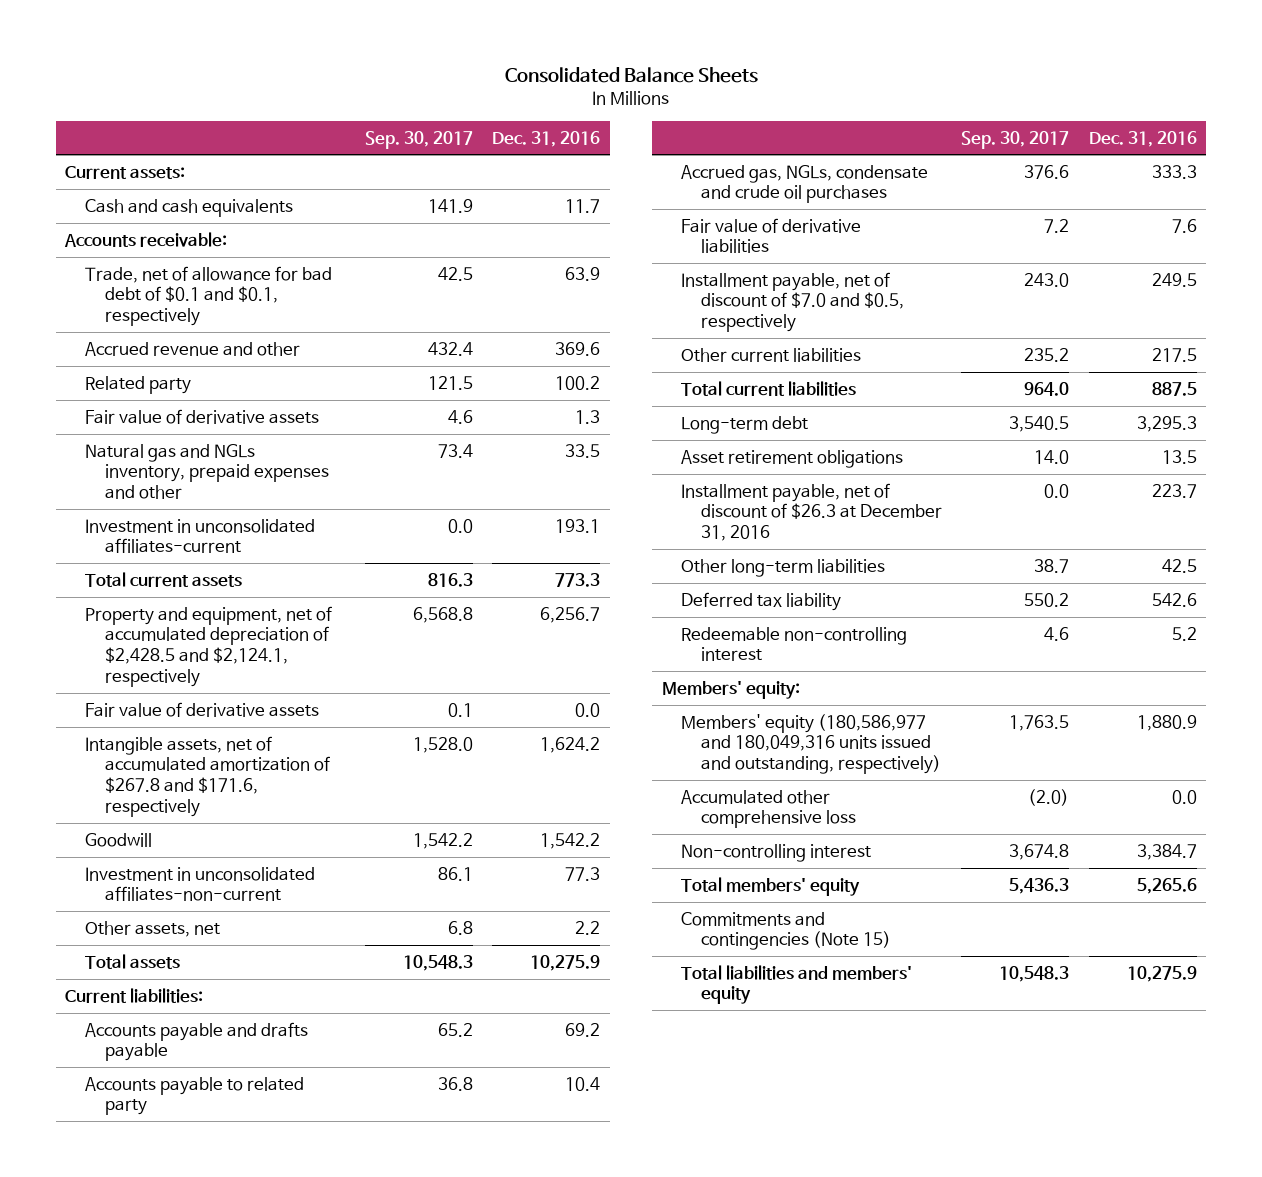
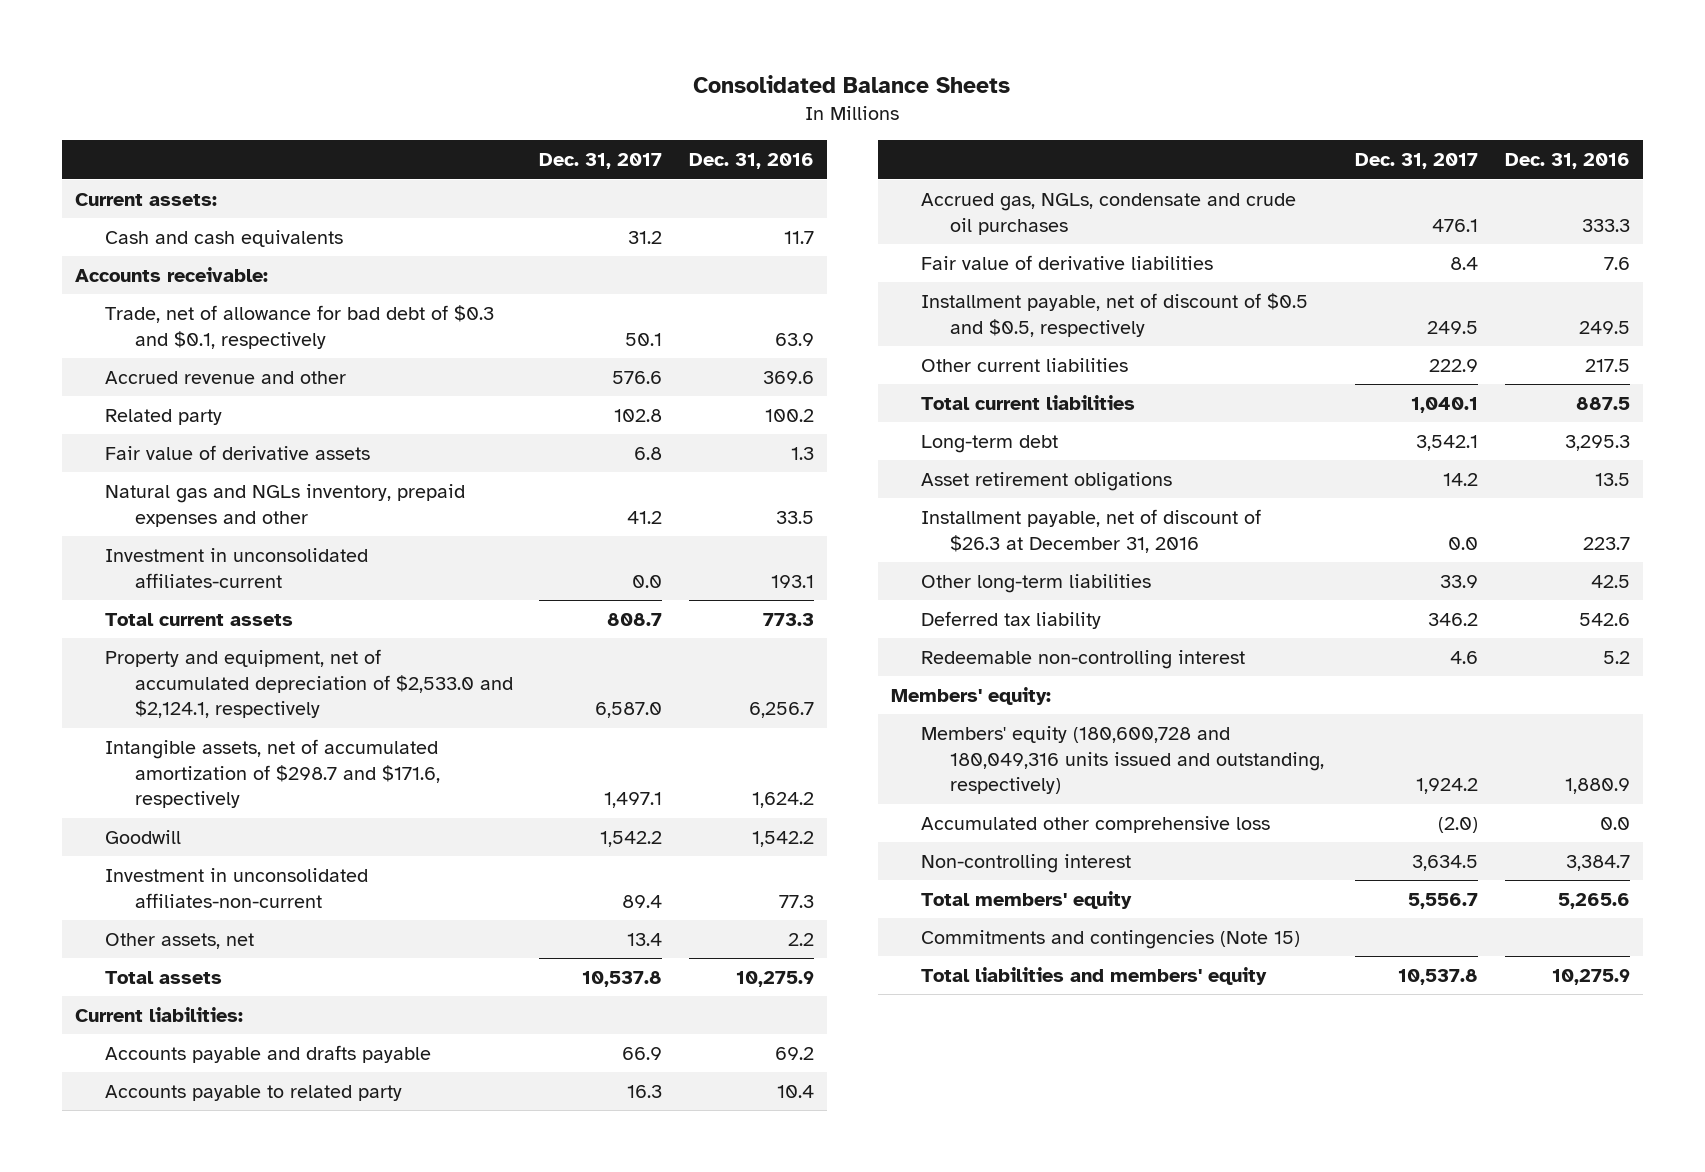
[365,130,474,149] Sep. 30, 2017 -> none
none -> [539,153,663,170] Dec. 31, 2017
[85,265,333,327] Trade, net of allowance for bad debt of $0.1 and $0.1, respectively -> [104,304,494,349] Trade, net of allowance for bad debt of $0.3 and $0.1, respectively
[85,701,320,717] Fair value of derivative assets -> none
[85,605,333,687] Property and equipment, net of accumulated depreciation of $2,428.5 and $2,124.1, respectively -> [104,648,513,719] Property and equipment, net of accumulated depreciation of $2,533.0 and $2,124.1, respectively
[85,735,330,817] Intangible assets, net of accumulated amortization of $267.8 and $171.6, respectively -> [104,738,440,809] Intangible assets, net of accumulated amortization of $298.7 and $171.6, respectively
[681,271,905,333] Installment payable, net of discount of $7.0 and $0.5, respectively -> [920,292,1308,337] Installment payable, net of discount of $0.5 and $0.5, respectively
[681,713,942,775] Members' equity (180,586,977 and 180,049,316 units issued and outstanding, respectively) -> [920,725,1325,795] Members' equity (180,600,728 and 180,049,316 units issued and outstanding, respectively)

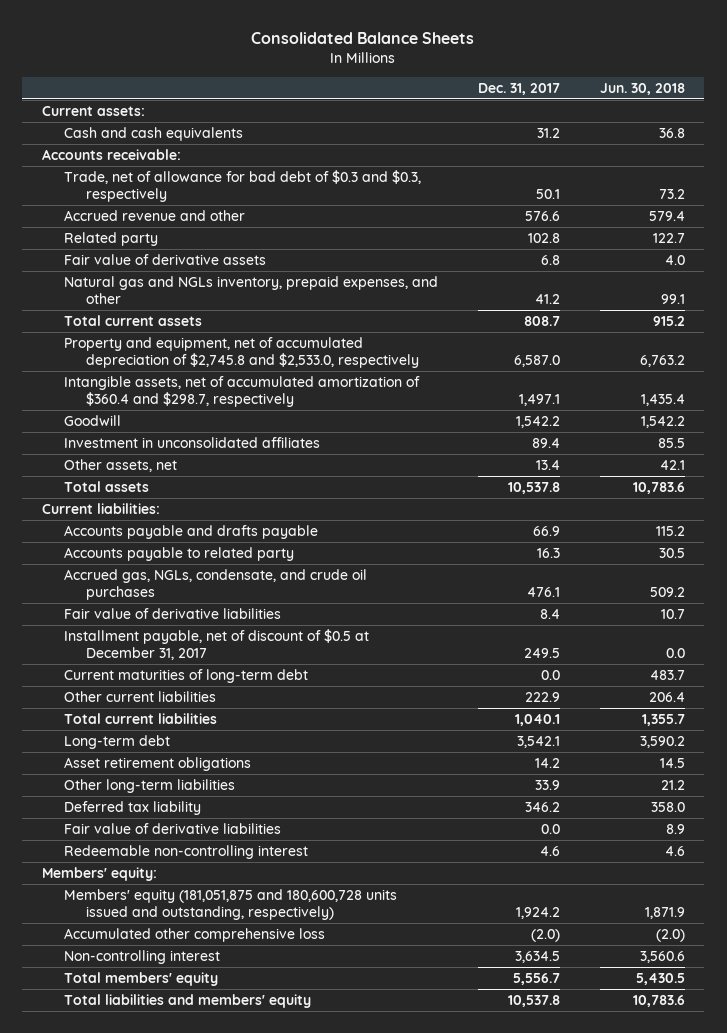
[688,153,814,170] Dec. 31, 2016 -> none
none -> [599,82,685,95] Jun. 30, 2018
[104,304,494,349] Trade, net of allowance for bad debt of $0.3 and $0.1, respectively -> [64,169,422,202] Trade, net of allowance for bad debt of $0.3 and $0.3, respectively
[104,547,368,588] Investment in unconsolidated affiliates-current -> none
[104,483,465,527] Natural gas and NGLs inventory, prepaid expenses and other -> [64,275,439,304] Natural gas and NGLs inventory, prepaid expenses, and other
[104,648,513,719] Property and equipment, net of accumulated depreciation of $2,533.0 and $2,124.1, respectively -> [64,336,419,368] Property and equipment, net of accumulated depreciation of $2,745.8 and $2,533.0, respectively
[104,738,440,809] Intangible assets, net of accumulated amortization of $298.7 and $171.6, respectively -> [64,375,421,407] Intangible assets, net of accumulated amortization of $360.4 and $298.7, respectively
[104,867,368,908] Investment in unconsolidated affiliates-non-current -> [64,436,321,448] Investment in unconsolidated affiliates
[920,192,1296,235] Accrued gas, NGLs, condensate and crude oil purchases -> [64,568,368,600] Accrued gas, NGLs, condensate, and crude oil purchases
[920,292,1308,337] Installment payable, net of discount of $0.5 and $0.5, respectively -> [64,628,370,660] Installment payable, net of discount of $0.5 at December 31, 2017
none -> [64,668,309,683] Current maturities of long-term debt
[920,508,1261,553] Installment payable, net of discount of $26.3 at December 31, 2016 -> none
none -> [64,822,282,834] Fair value of derivative liabilities
[920,725,1325,795] Members' equity (180,600,728 and 180,049,316 units issued and outstanding, respectively) -> [64,888,398,920] Members' equity (181,051,875 and 180,600,728 units issued and outstanding, respectively)
[920,929,1300,949] Commitments and contingencies (Note 15) -> none

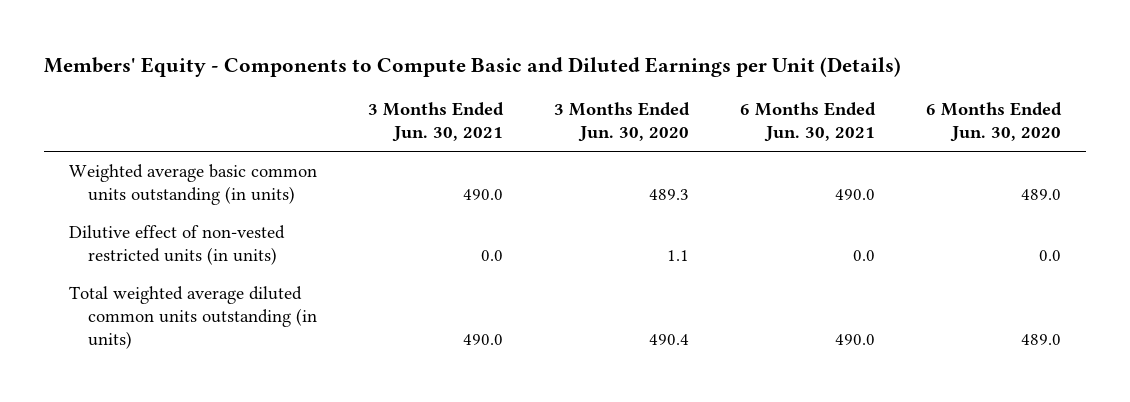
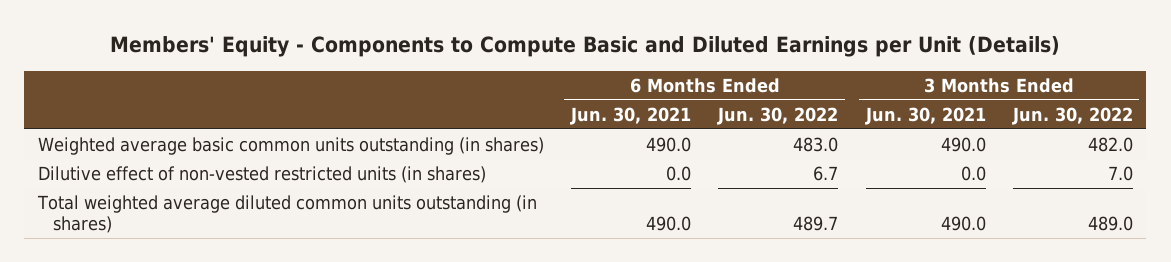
[554,102,691,143] 3 Months Ended Jun. 30, 2020 -> none
[925,102,1062,143] 6 Months Ended Jun. 30, 2020 -> none
none -> [717,106,839,125] Jun. 30, 2022
none -> [1011,106,1133,125] Jun. 30, 2022
[69,163,318,205] Weighted average basic common units outstanding (in units) -> [38,137,545,156] Weighted average basic common units outstanding (in shares)
[69,224,286,265] Dilutive effect of non-vested restricted units (in units) -> [38,166,487,184] Dilutive effect of non-vested restricted units (in shares)
[69,285,318,350] Total weighted average diluted common units outstanding (in units) -> [37,195,538,234] Total weighted average diluted common units outstanding (in shares)

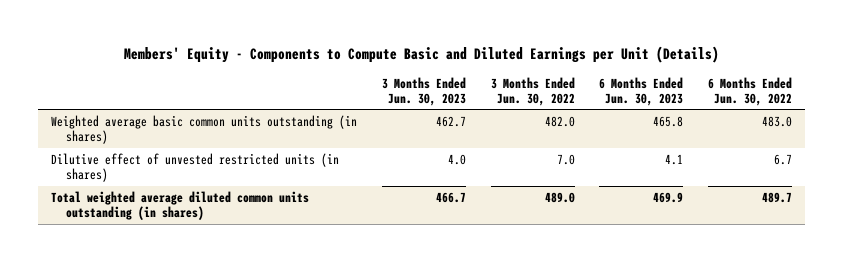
[570,106,692,125] Jun. 30, 2021 -> none
[864,106,986,125] Jun. 30, 2021 -> none
none -> [381,76,466,106] 3 Months Ended Jun. 30, 2023
none -> [599,76,684,106] 6 Months Ended Jun. 30, 2023
[38,166,487,184] Dilutive effect of non-vested restricted units (in shares) -> [50,152,339,183] Dilutive effect of unvested restricted units (in shares)

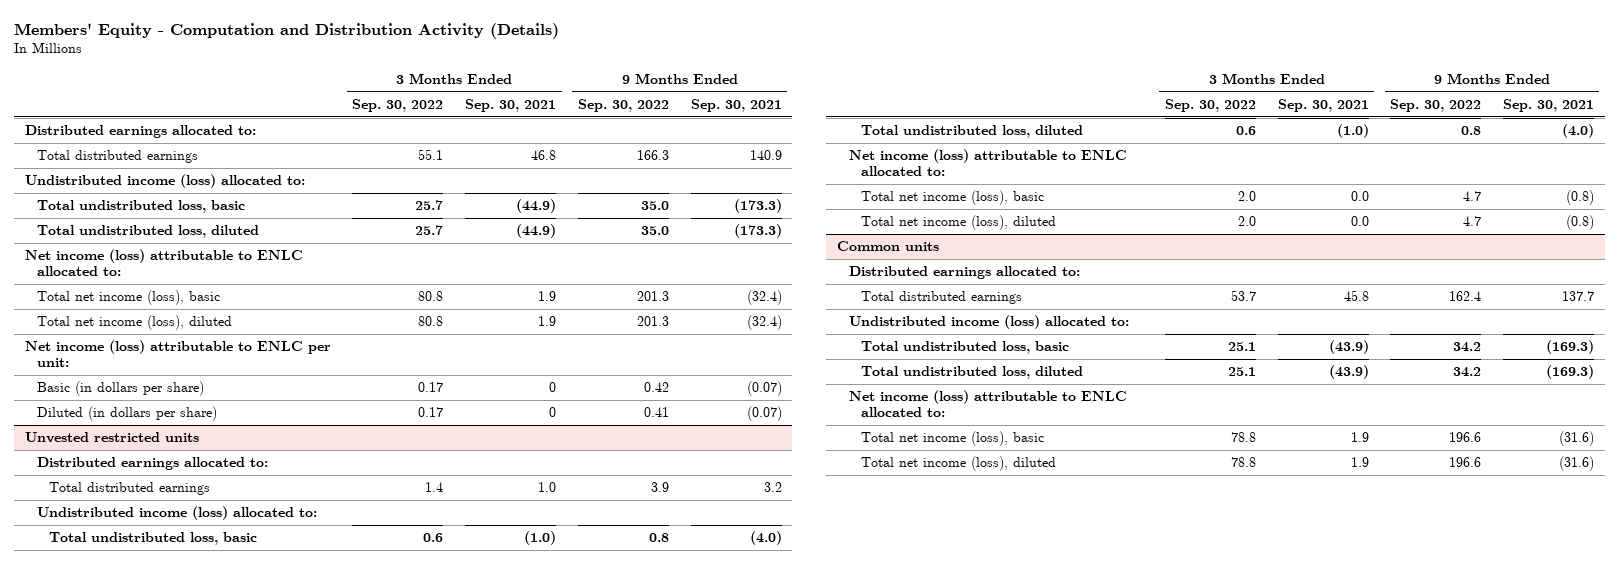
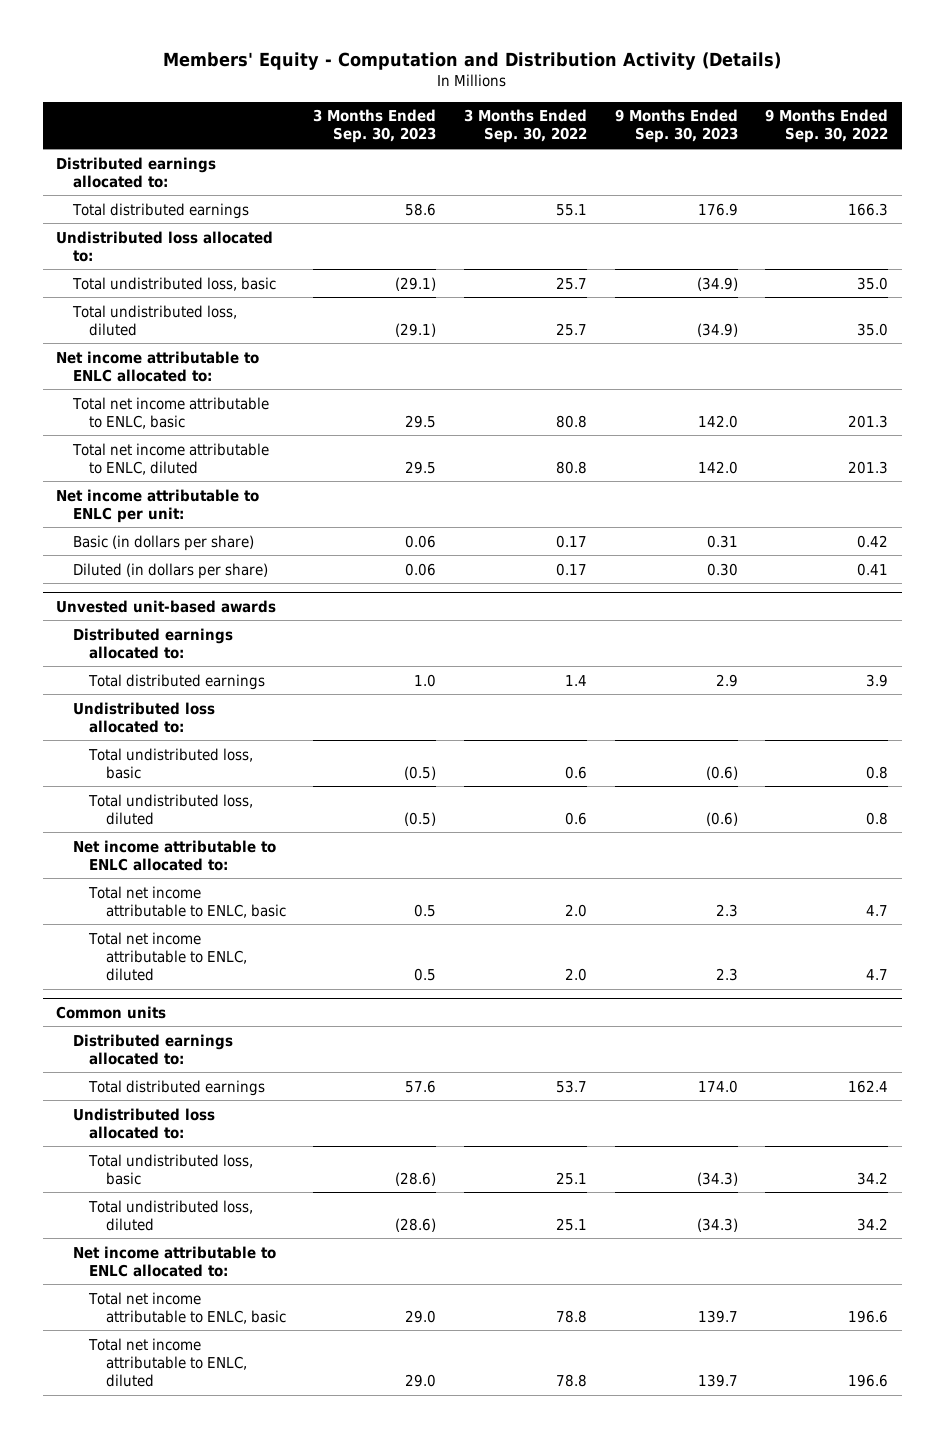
[465,98,557,112] Sep. 30, 2021 -> none
[690,98,782,112] Sep. 30, 2021 -> none
none -> [313,109,437,144] 3 Months Ended Sep. 30, 2023
none -> [614,109,738,144] 9 Months Ended Sep. 30, 2023
[24,174,305,189] Undistributed income (loss) allocated to: -> [56,230,274,262] Undistributed loss allocated to:
[24,249,303,276] Net income (loss) attributable to ENLC allocated to: -> [56,350,260,382] Net income attributable to ENLC allocated to:
[36,290,220,306] Total net income (loss), basic -> [71,396,269,429] Total net income attributable to ENLC, basic
[36,315,232,331] Total net income (loss), diluted -> [71,442,269,475] Total net income attributable to ENLC, diluted
[24,340,331,367] Net income (loss) attributable to ENLC per unit: -> [56,488,260,523] Net income attributable to ENLC per unit:
[24,432,199,444] Unvested restricted units -> [56,599,277,613] Unvested unit-based awards
[36,506,317,521] Undistributed income (loss) allocated to: -> [72,701,215,733] Undistributed loss allocated to:
[849,149,1128,176] Net income (loss) attributable to ENLC allocated to: -> [72,839,276,871] Net income attributable to ENLC allocated to:
[861,190,1045,206] Total net income (loss), basic -> [88,885,286,918] Total net income attributable to ENLC, basic
[861,215,1057,231] Total net income (loss), diluted -> [88,931,247,982] Total net income attributable to ENLC, diluted
[849,315,1130,330] Undistributed income (loss) allocated to: -> [72,1107,215,1139] Undistributed loss allocated to:
[849,390,1128,417] Net income (loss) attributable to ENLC allocated to: -> [72,1245,276,1277] Net income attributable to ENLC allocated to:
[861,431,1045,447] Total net income (loss), basic -> [88,1291,286,1324] Total net income attributable to ENLC, basic
[861,456,1057,472] Total net income (loss), diluted -> [88,1337,247,1388] Total net income attributable to ENLC, diluted

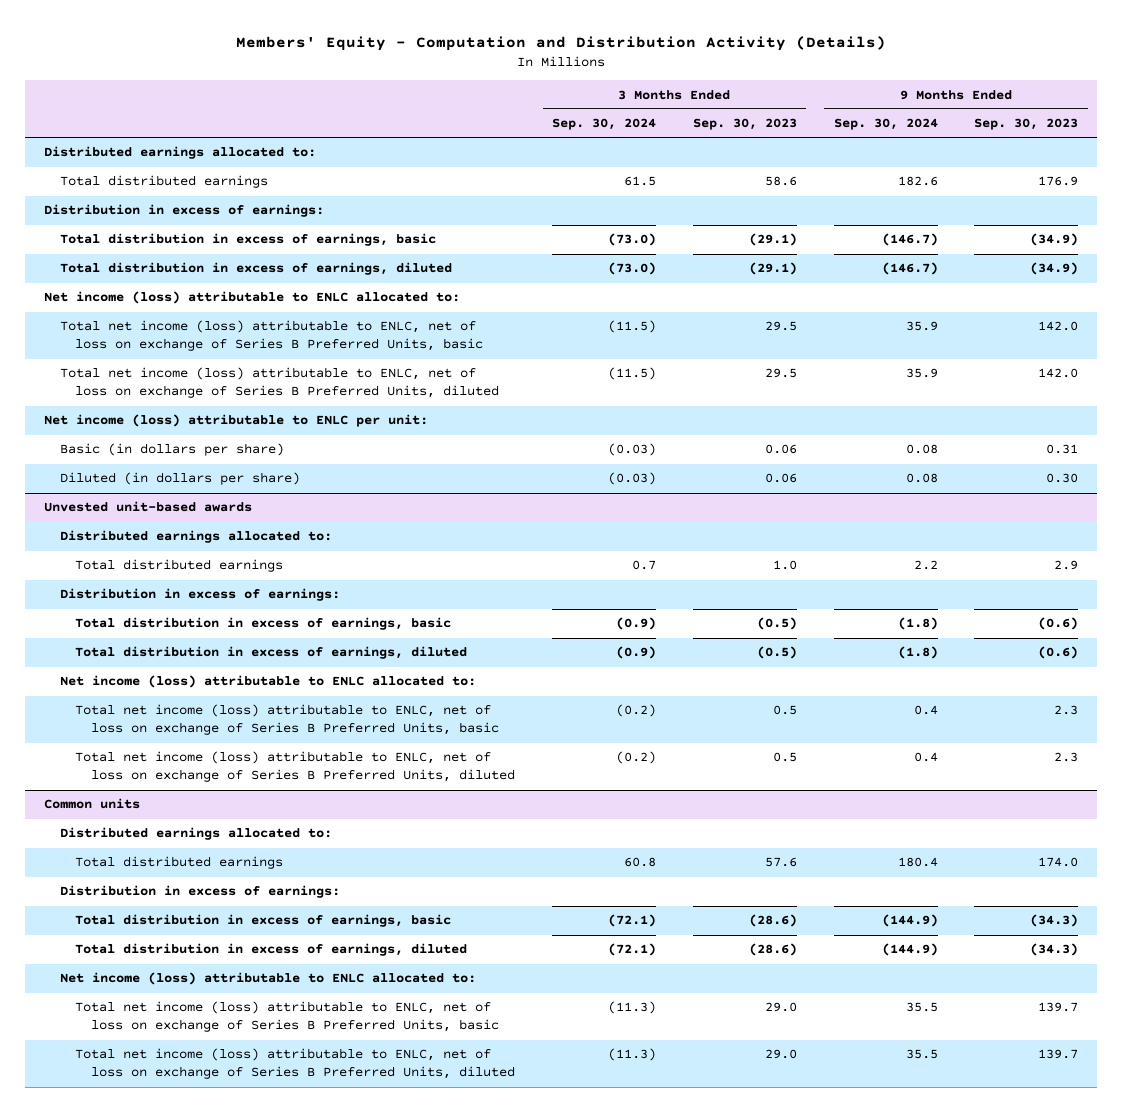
[463,109,587,144] 3 Months Ended Sep. 30, 2022 -> none
[765,109,889,144] 9 Months Ended Sep. 30, 2022 -> none
none -> [551,118,656,131] Sep. 30, 2024
none -> [833,118,938,131] Sep. 30, 2024
[56,230,274,262] Undistributed loss allocated to: -> [43,204,324,218] Distribution in excess of earnings:
[71,276,276,291] Total undistributed loss, basic -> [59,233,436,247] Total distribution in excess of earnings, basic
[71,304,237,336] Total undistributed loss, diluted -> [59,262,452,276] Total distribution in excess of earnings, diluted
[56,350,260,382] Net income attributable to ENLC allocated to: -> [43,291,460,305] Net income (loss) attributable to ENLC allocated to:
[71,396,269,429] Total net income attributable to ENLC, basic -> [59,320,484,352] Total net income (loss) attributable to ENLC, net of loss on exchange of Series B Preferred Units, basic
[71,442,269,475] Total net income attributable to ENLC, diluted -> [59,367,500,399] Total net income (loss) attributable to ENLC, net of loss on exchange of Series B Preferred Units, diluted
[56,488,260,523] Net income attributable to ENLC per unit: -> [43,414,428,428] Net income (loss) attributable to ENLC per unit:
[72,701,215,733] Undistributed loss allocated to: -> [59,588,340,602] Distribution in excess of earnings:
[88,747,254,779] Total undistributed loss, basic -> [75,617,452,631] Total distribution in excess of earnings, basic
[88,793,254,825] Total undistributed loss, diluted -> [75,646,468,660] Total distribution in excess of earnings, diluted
[72,839,276,871] Net income attributable to ENLC allocated to: -> [59,675,476,689] Net income (loss) attributable to ENLC allocated to:
[88,885,286,918] Total net income attributable to ENLC, basic -> [75,704,500,736] Total net income (loss) attributable to ENLC, net of loss on exchange of Series B Preferred Units, basic
[88,931,247,982] Total net income attributable to ENLC, diluted -> [75,751,516,783] Total net income (loss) attributable to ENLC, net of loss on exchange of Series B Preferred Units, diluted
[72,1107,215,1139] Undistributed loss allocated to: -> [59,885,340,899] Distribution in excess of earnings:
[88,1153,254,1185] Total undistributed loss, basic -> [75,914,452,928] Total distribution in excess of earnings, basic
[88,1199,254,1231] Total undistributed loss, diluted -> [75,943,468,957] Total distribution in excess of earnings, diluted
[72,1245,276,1277] Net income attributable to ENLC allocated to: -> [59,972,476,986] Net income (loss) attributable to ENLC allocated to:
[88,1291,286,1324] Total net income attributable to ENLC, basic -> [75,1001,500,1033] Total net income (loss) attributable to ENLC, net of loss on exchange of Series B Preferred Units, basic
[88,1337,247,1388] Total net income attributable to ENLC, diluted -> [75,1048,516,1080] Total net income (loss) attributable to ENLC, net of loss on exchange of Series B Preferred Units, diluted

